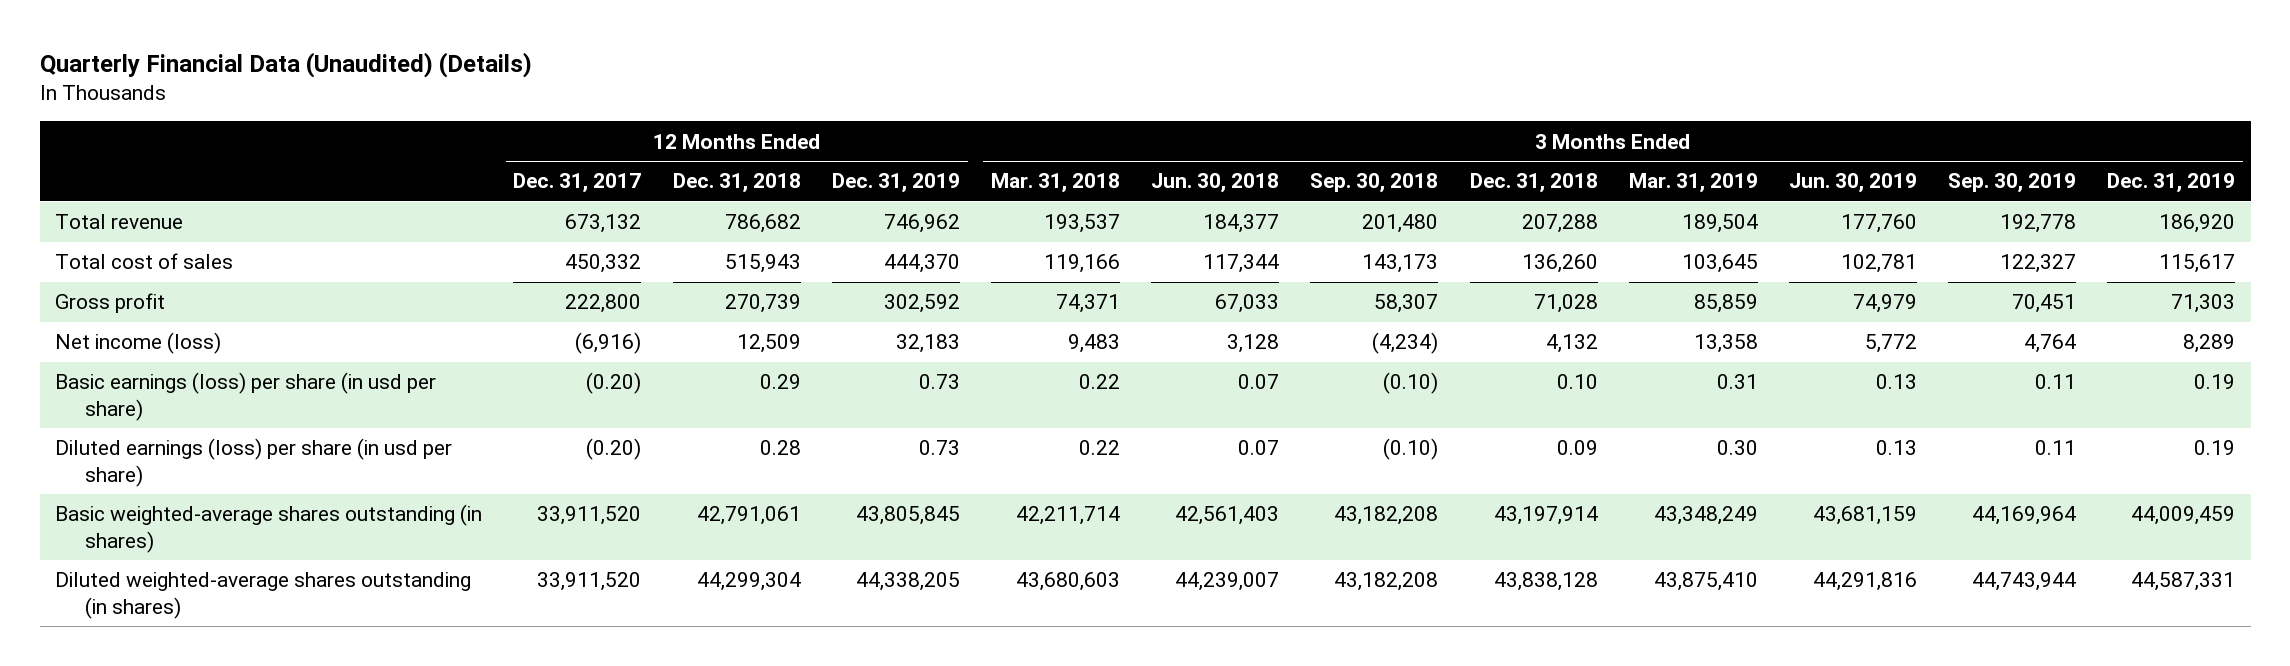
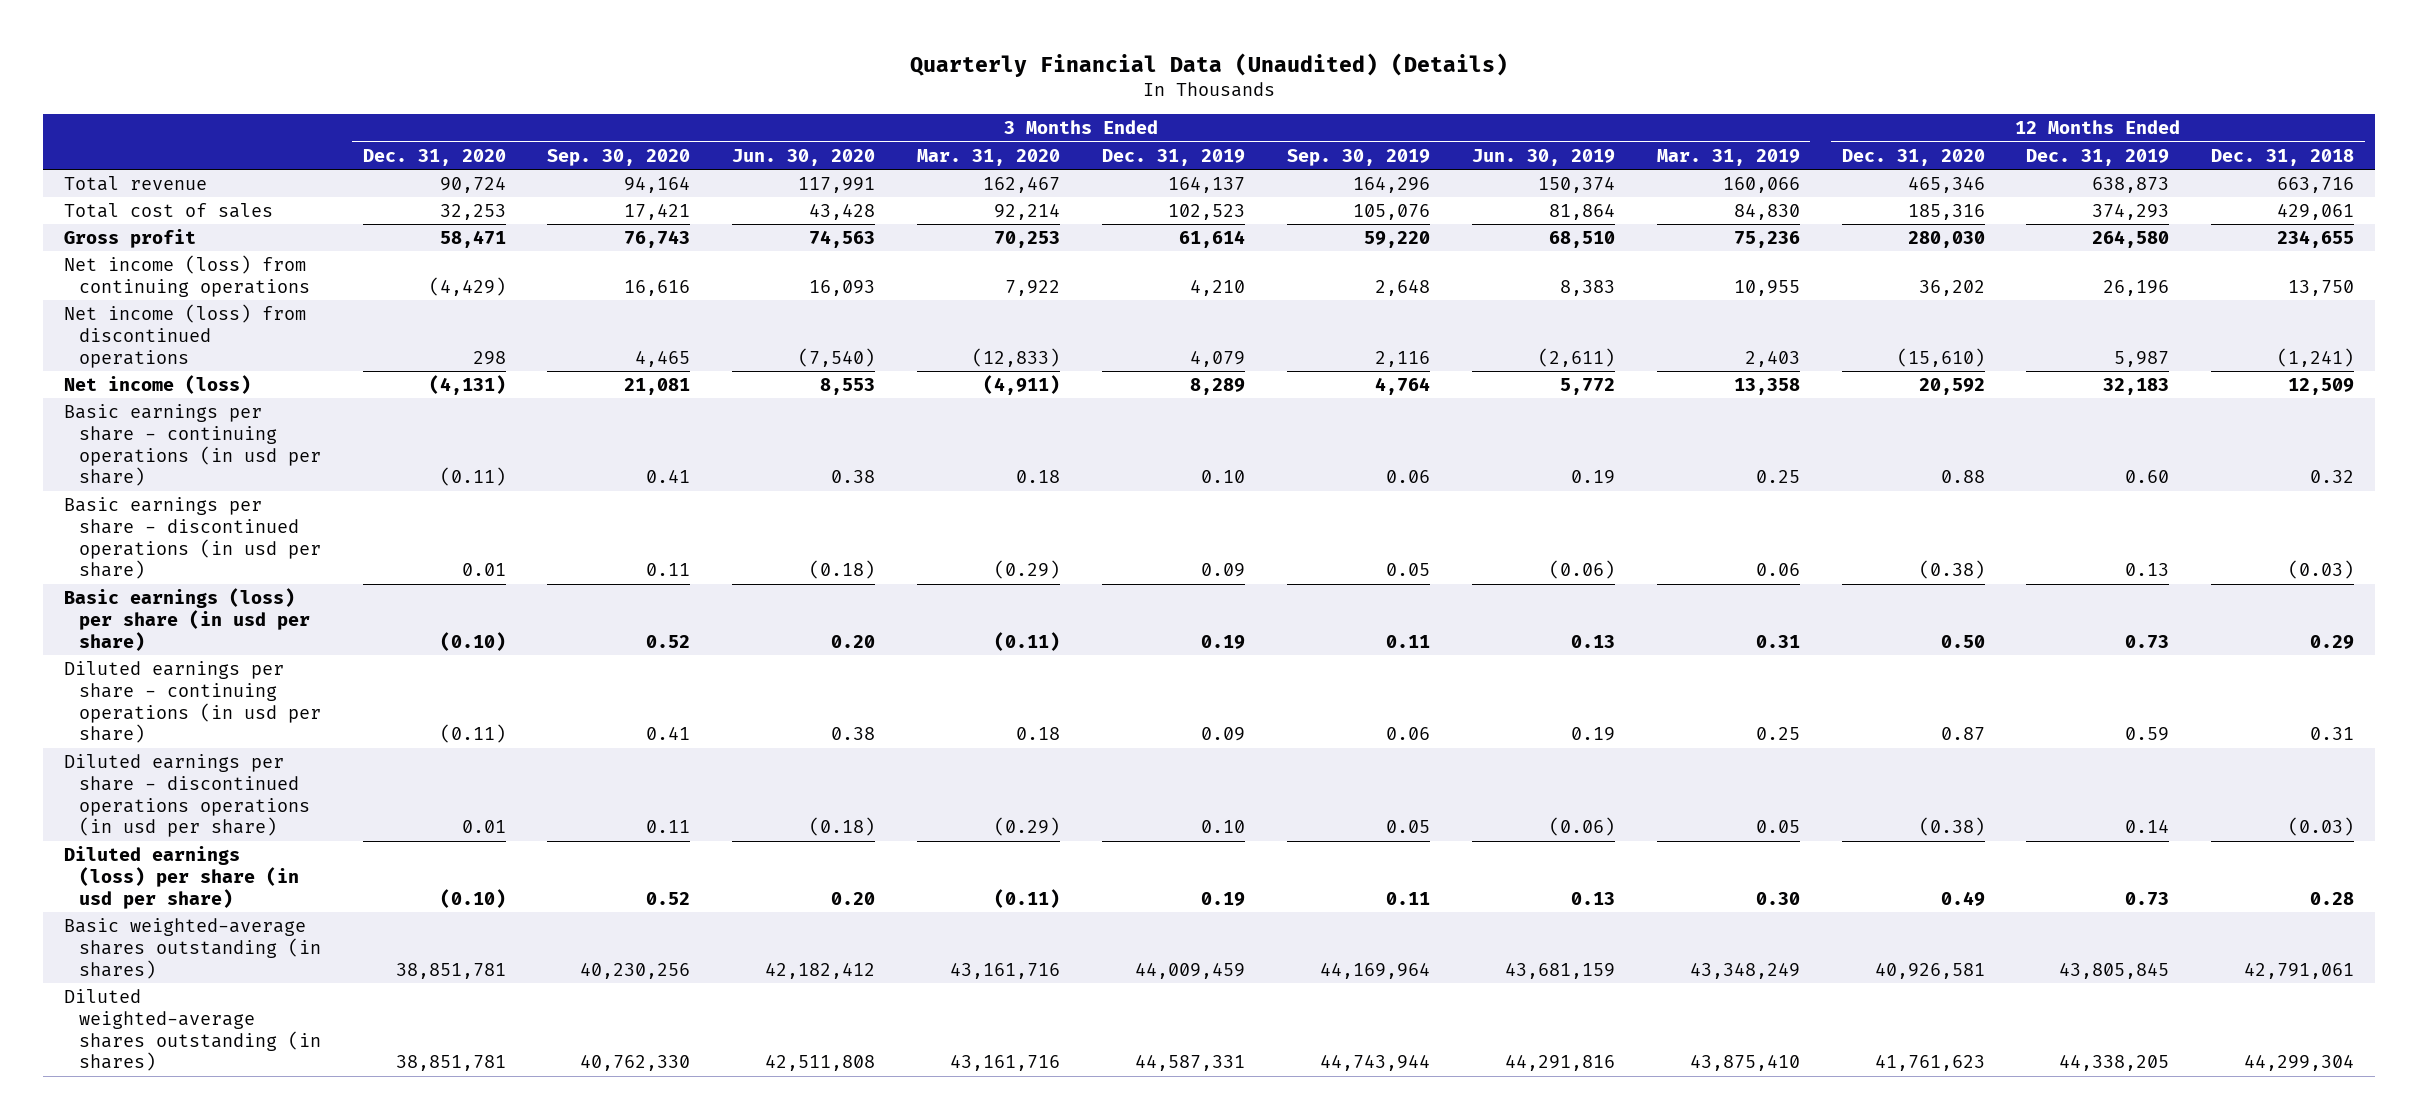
[513,173,642,194] Dec. 31, 2017 -> none
[990,173,1120,194] Mar. 31, 2018 -> none
[1151,173,1280,194] Jun. 30, 2018 -> none
[1310,173,1439,194] Sep. 30, 2018 -> none
[1469,173,1598,194] Dec. 31, 2018 -> none
none -> [362,148,506,166] Dec. 31, 2020
none -> [547,148,691,166] Sep. 30, 2020
none -> [732,148,876,166] Jun. 30, 2020
none -> [917,148,1061,166] Mar. 31, 2020
none -> [1841,148,1985,166] Dec. 31, 2020
[724,214,801,234] 786,682 -> [2277,177,2355,194] 663,716
[883,214,960,234] 746,962 -> [2092,177,2170,194] 638,873
[1681,214,1758,234] 189,504 -> [1722,177,1800,194] 160,066
[1840,214,1917,234] 177,760 -> [1537,177,1615,194] 150,374
[2000,214,2077,234] 192,778 -> [1352,177,1430,194] 164,296
[2159,214,2236,234] 186,920 -> [1168,177,1246,194] 164,137
[724,254,801,274] 515,943 -> [2277,204,2355,221] 429,061
[883,254,960,274] 444,370 -> [2092,204,2170,221] 374,293
[1681,254,1758,274] 103,645 -> [1733,204,1800,221] 84,830
[1840,254,1917,274] 102,781 -> [1548,204,1615,221] 81,864
[2000,254,2077,274] 122,327 -> [1352,204,1430,221] 105,076
[2159,254,2236,274] 115,617 -> [1168,204,1246,221] 102,523
[724,294,801,314] 270,739 -> [2277,230,2355,249] 234,655
[883,294,960,314] 302,592 -> [2092,230,2170,249] 264,580
[1693,294,1758,314] 85,859 -> [1733,231,1800,249] 75,236
[1852,294,1917,314] 74,979 -> [1548,231,1615,249] 68,510
[2012,294,2077,314] 70,451 -> [1363,231,1430,249] 59,220
[2171,294,2236,314] 71,303 -> [1179,230,1246,249] 61,614
none -> [64,255,310,297] Net income (loss) from continuing operations
none -> [64,304,307,368] Net income (loss) from discontinued operations
none -> [64,404,321,487] Basic earnings per share - continuing operations (in usd per share)
none -> [64,497,321,580] Basic earnings per share - discontinued operations (in usd per share)
none -> [64,661,321,744] Diluted earnings per share - continuing operations (in usd per share)
none -> [64,754,310,838] Diluted earnings per share - discontinued operations operations (in usd per share)

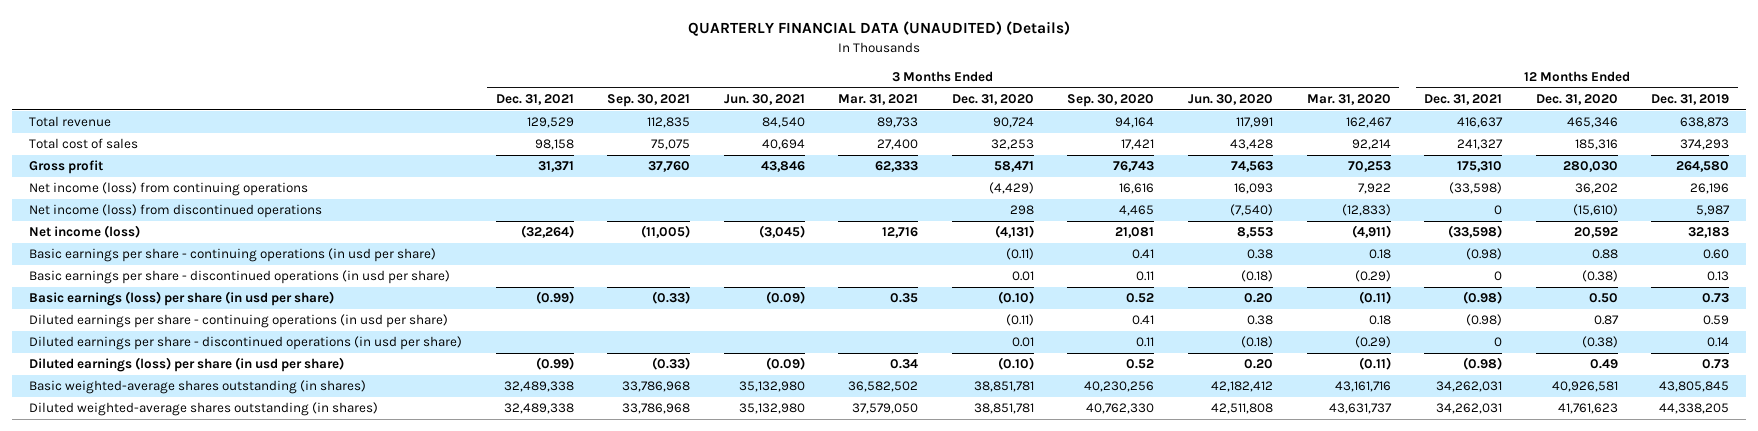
[910,52,1509,77] Quarterly Financial Data (Unaudited) (Details) -> [688,21,1071,37] QUARTERLY FINANCIAL DATA (UNAUDITED) (Details)
[1102,148,1246,166] Dec. 31, 2019 -> none
[1286,148,1430,166] Sep. 30, 2019 -> none
[1471,148,1615,166] Jun. 30, 2019 -> none
[1656,148,1800,166] Mar. 31, 2019 -> none
[2211,148,2355,166] Dec. 31, 2018 -> none
none -> [495,93,574,105] Dec. 31, 2021
none -> [607,93,691,107] Sep. 30, 2021
none -> [723,93,805,105] Jun. 30, 2021
none -> [838,93,919,105] Mar. 31, 2021
none -> [1424,93,1503,105] Dec. 31, 2021
[64,754,310,838] Diluted earnings per share - discontinued operations operations (in usd per share) -> [29,336,463,351] Diluted earnings per share - discontinued operations (in usd per share)
[950,1055,1061,1072] 43,161,716 -> [1328,403,1392,415] 43,631,737

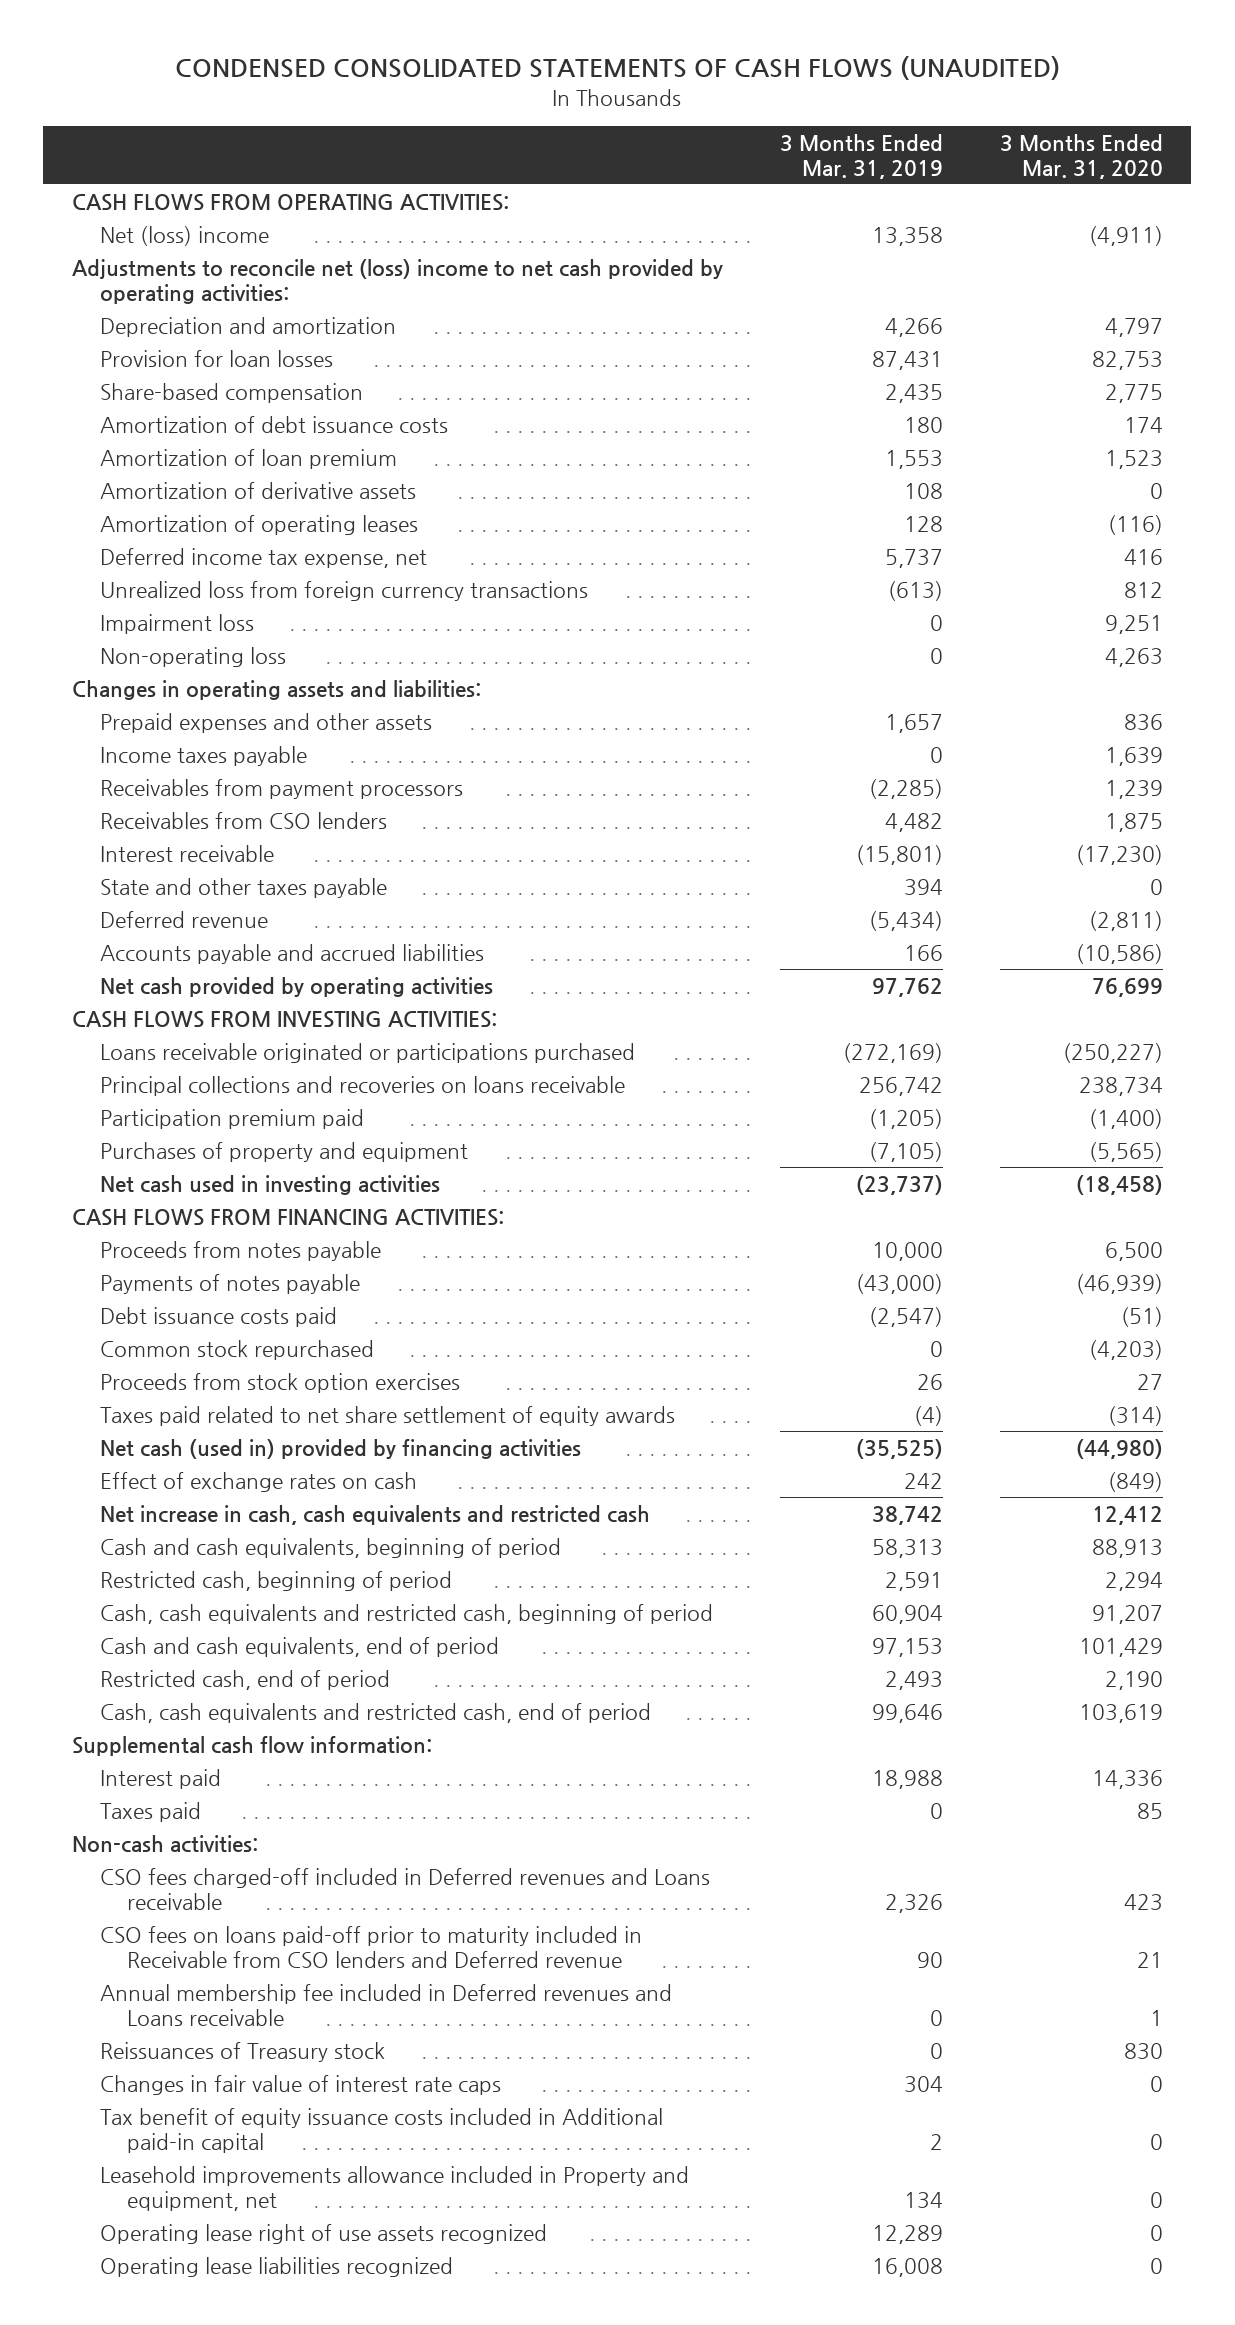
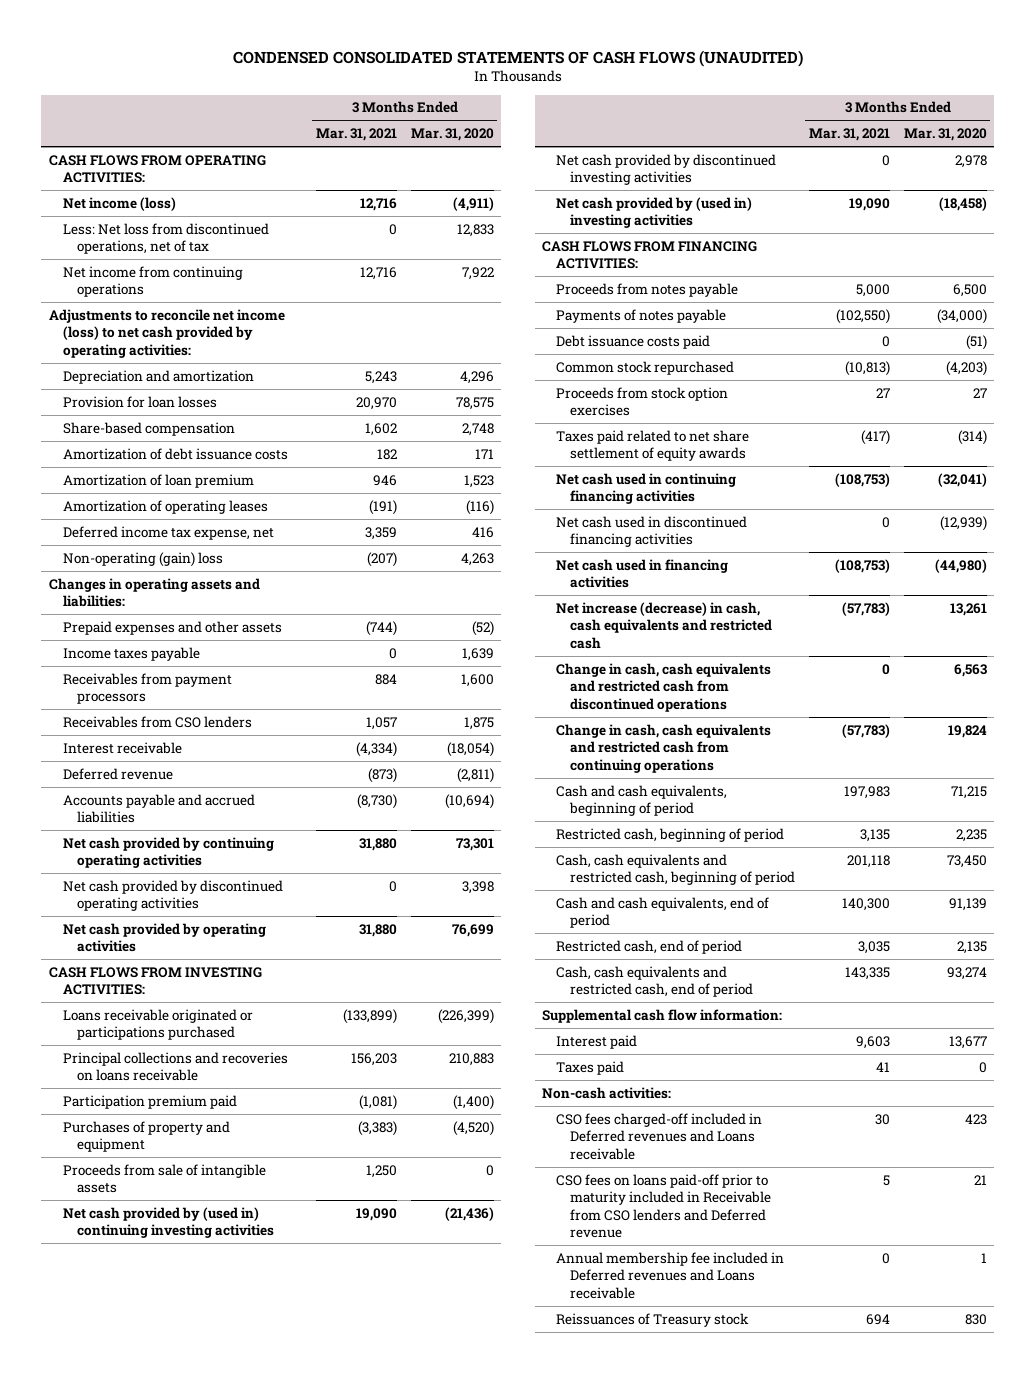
[779,134,943,179] 3 Months Ended Mar. 31, 2019 -> none
none -> [315,128,397,142] Mar. 31, 2021
[99,226,269,247] Net (loss) income -> [62,196,176,211] Net income (loss)
none -> [62,222,269,255] Less: Net loss from discontinued operations, net of tax
none -> [62,265,243,298] Net income from continuing operations
[71,259,723,304] Adjustments to reconcile net (loss) income to net cash provided by operating activities: -> [48,308,285,358] Adjustments to reconcile net income (loss) to net cash provided by operating activities:
[1104,318,1163,338] 4,797 -> [459,370,494,384] 4,296
[1091,351,1163,371] 82,753 -> [455,396,494,410] 78,575
[1104,384,1163,404] 2,775 -> [461,422,494,436] 2,748
[1123,417,1163,434] 174 -> [474,448,494,459] 171
[99,482,416,500] Amortization of derivative assets -> none
[99,581,588,602] Unrealized loss from foreign currency transactions -> none
[99,614,254,635] Impairment loss -> none
[99,647,286,668] Non-operating loss -> [62,551,223,567] Non-operating (gain) loss
[1123,714,1163,732] 836 -> [471,620,494,636] (52)
[1104,780,1163,800] 1,239 -> [460,673,494,687] 1,600
[99,878,387,899] State and other taxes payable -> none
[1075,845,1163,866] (17,230) -> [446,741,494,757] (18,054)
[1075,944,1163,965] (10,586) -> [444,793,494,809] (10,694)
none -> [62,836,274,869] Net cash provided by continuing operating activities
none -> [62,879,283,912] Net cash provided by discontinued operating activities
[1062,1043,1163,1064] (250,227) -> [437,1008,494,1024] (226,399)
[1078,1077,1163,1097] 238,734 -> [448,1052,494,1066] 210,883
[1088,1142,1163,1163] (5,565) -> [452,1120,494,1136] (4,520)
none -> [62,1163,266,1194] Proceeds from sale of intangible assets
none -> [62,1206,274,1239] Net cash provided by (used in) continuing investing activities
none -> [555,153,776,186] Net cash provided by discontinued investing activities
[99,1175,440,1196] Net cash used in investing activities -> [555,196,752,229] Net cash provided by (used in) investing activities
[1075,1274,1163,1295] (46,939) -> [936,308,987,324] (34,000)
[99,1472,417,1493] Effect of exchange rates on cash -> none
none -> [555,472,736,505] Net cash used in continuing financing activities
none -> [555,515,747,548] Net cash used in discontinued financing activities
[99,1439,581,1460] Net cash (used in) provided by financing activities -> [555,558,728,589] Net cash used in financing activities
[99,1505,650,1526] Net increase in cash, cash equivalents and restricted cash -> [555,601,772,649] Net increase (decrease) in cash, cash equivalents and restricted cash
[1091,1506,1163,1526] 12,412 -> [949,602,987,616] 13,261
none -> [555,662,771,712] Change in cash, cash equivalents and restricted cash from discontinued operations
none -> [555,723,771,773] Change in cash, cash equivalents and restricted cash from continuing operations
[1091,1539,1163,1559] 88,913 -> [950,785,987,799] 71,215
[1104,1572,1163,1592] 2,294 -> [955,828,987,842] 2,235
[1091,1605,1163,1625] 91,207 -> [946,854,987,868] 73,450
[1078,1638,1163,1658] 101,429 -> [948,897,987,911] 91,139
[1104,1671,1163,1691] 2,190 -> [956,940,987,954] 2,135
[1078,1704,1163,1724] 103,619 -> [946,966,987,980] 93,274
[1091,1770,1163,1790] 14,336 -> [948,1035,987,1049] 13,677
[1136,1803,1163,1820] 85 -> [978,1061,987,1073] 0
[99,2075,501,2096] Changes in fair value of interest rate caps -> none
[99,2108,663,2153] Tax benefit of equity issuance costs included in Additional paid-in capital -> none
[99,2166,689,2211] Leasehold improvements allowance included in Property and equipment, net -> none
[99,2224,547,2245] Operating lease right of use assets recognized -> none
[99,2257,453,2278] Operating lease liabilities recognized -> none

